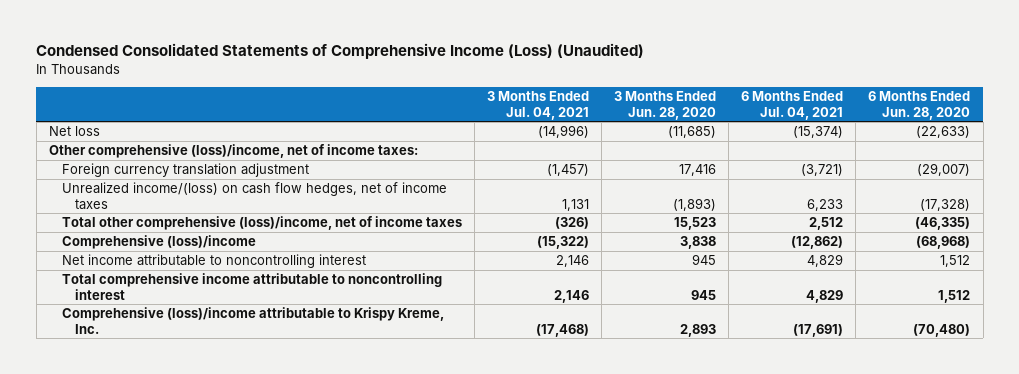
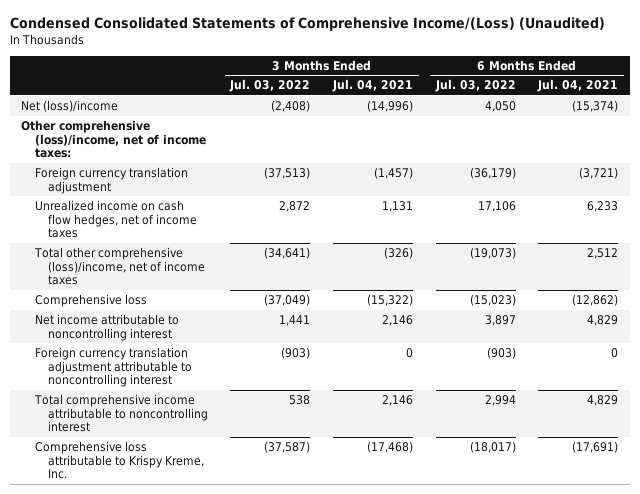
[36,43,645,60] Condensed Consolidated Statements of Comprehensive Income (Loss) (Unaudited) -> [9,17,605,32] Condensed Consolidated Statements of Comprehensive Income/(Loss) (Unaudited)
[614,91,717,120] 3 Months Ended Jun. 28, 2020 -> none
[868,91,971,120] 6 Months Ended Jun. 28, 2020 -> none
none -> [229,79,311,93] Jul. 03, 2022
none -> [434,79,516,93] Jul. 03, 2022
[48,126,100,137] Net loss -> [21,100,119,113] Net (loss)/income
[61,182,447,210] Unrealized income/(loss) on cash flow hedges, net of income taxes -> [34,200,197,239] Unrealized income on cash flow hedges, net of income taxes
[61,235,256,250] Comprehensive (loss)/income -> [34,294,147,308] Comprehensive loss
none -> [34,347,192,388] Foreign currency translation adjustment attributable to noncontrolling interest
[61,307,444,334] Comprehensive (loss)/income attributable to Krispy Kreme, Inc. -> [34,441,204,480] Comprehensive loss attributable to Krispy Kreme, Inc.

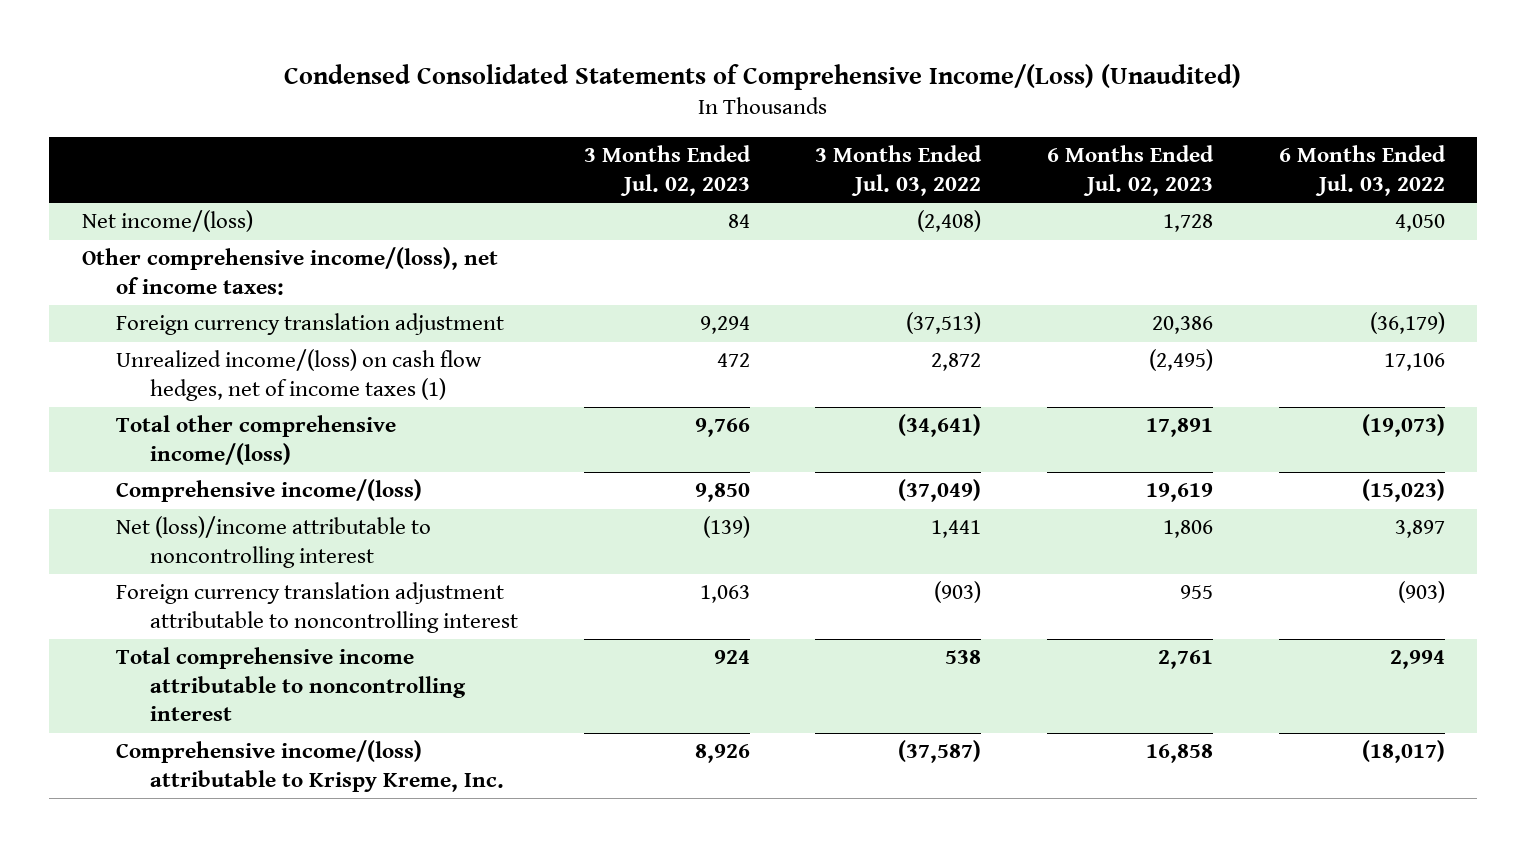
[332,79,414,93] Jul. 04, 2021 -> none
[537,79,619,93] Jul. 04, 2021 -> none
none -> [583,145,751,196] 3 Months Ended Jul. 02, 2023
none -> [1046,145,1214,196] 6 Months Ended Jul. 02, 2023
[21,100,119,113] Net (loss)/income -> [81,210,253,233] Net income/(loss)
[21,120,206,159] Other comprehensive (loss)/income, net of income taxes: -> [81,247,498,295] Other comprehensive income/(loss), net of income taxes:
[34,200,197,239] Unrealized income on cash flow hedges, net of income taxes -> [115,349,482,401] Unrealized income/(loss) on cash flow hedges, net of income taxes (1)
[33,247,205,286] Total other comprehensive (loss)/income, net of income taxes -> [115,415,396,465] Total other comprehensive income/(loss)
[34,294,147,308] Comprehensive loss -> [115,479,422,503] Comprehensive income/(loss)
[34,314,179,341] Net income attributable to noncontrolling interest -> [115,516,431,568] Net (loss)/income attributable to noncontrolling interest
[34,441,204,480] Comprehensive loss attributable to Krispy Kreme, Inc. -> [115,740,504,792] Comprehensive income/(loss) attributable to Krispy Kreme, Inc.

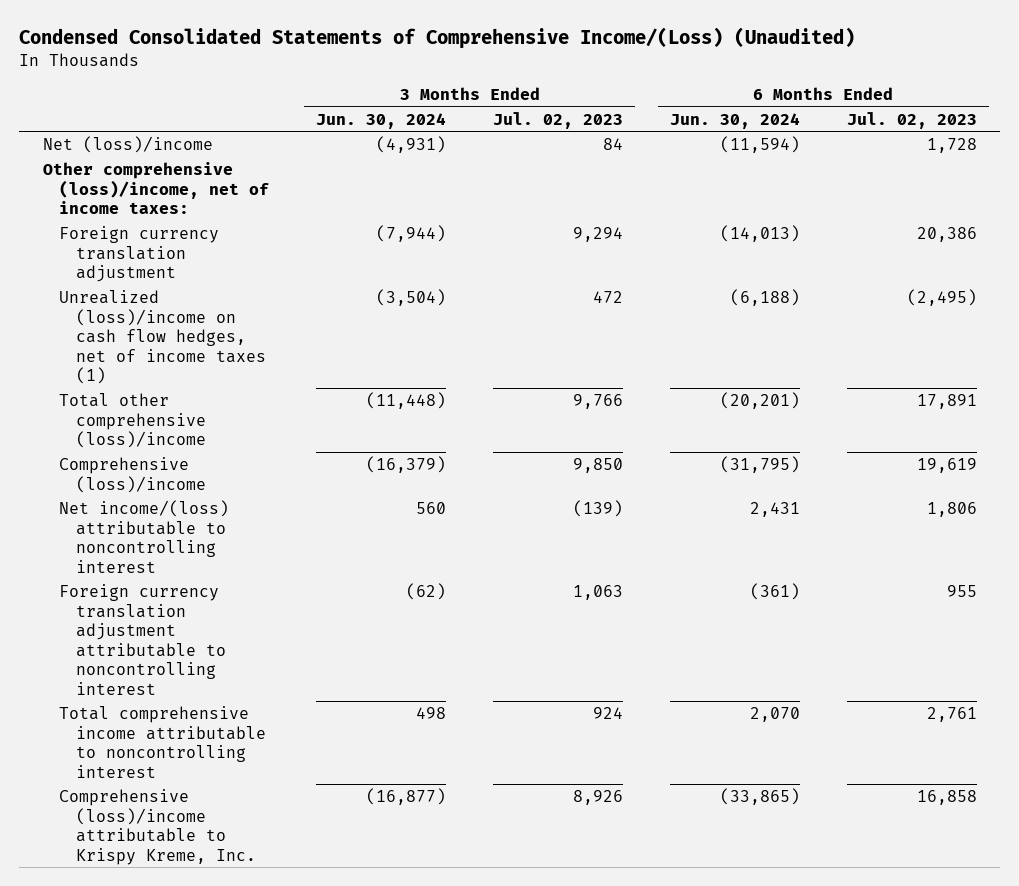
[815,145,983,196] 3 Months Ended Jul. 03, 2022 -> none
[1278,145,1446,196] 6 Months Ended Jul. 03, 2022 -> none
none -> [316,112,447,129] Jun. 30, 2024
none -> [669,112,800,129] Jun. 30, 2024
[81,210,253,233] Net income/(loss) -> [42,135,213,153] Net (loss)/income
[81,247,498,295] Other comprehensive income/(loss), net of income taxes: -> [42,161,270,215] Other comprehensive (loss)/income, net of income taxes:
[115,349,482,401] Unrealized income/(loss) on cash flow hedges, net of income taxes (1) -> [59,289,266,385] Unrealized (loss)/income on cash flow hedges, net of income taxes (1)
[115,415,396,465] Total other comprehensive income/(loss) -> [59,392,206,449] Total other comprehensive (loss)/income
[115,479,422,503] Comprehensive income/(loss) -> [59,456,206,493] Comprehensive (loss)/income
[115,516,431,568] Net (loss)/income attributable to noncontrolling interest -> [59,499,230,573] Net income/(loss) attributable to noncontrolling interest
[115,740,504,792] Comprehensive income/(loss) attributable to Krispy Kreme, Inc. -> [59,788,256,865] Comprehensive (loss)/income attributable to Krispy Kreme, Inc.

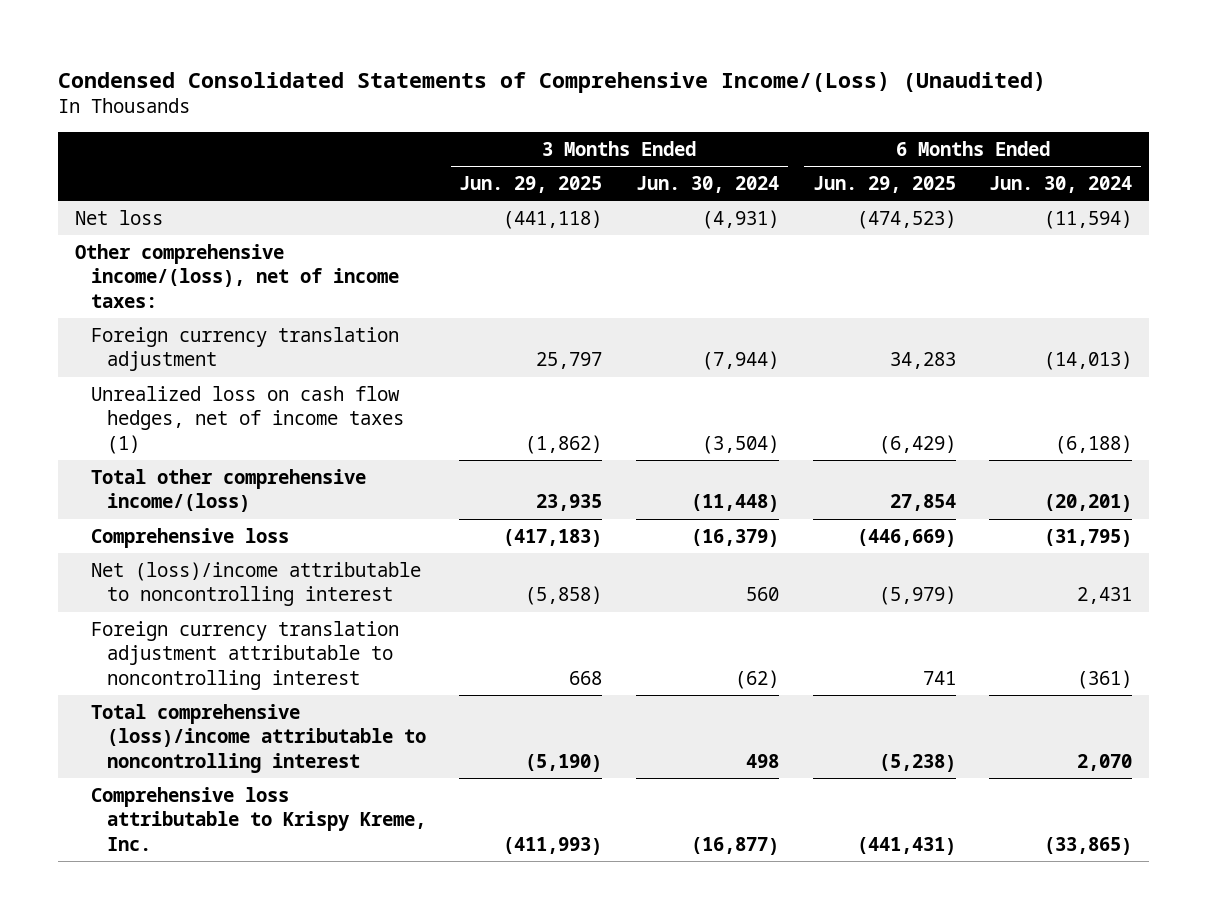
[493,111,624,129] Jul. 02, 2023 -> none
[846,111,977,129] Jul. 02, 2023 -> none
none -> [459,176,603,194] Jun. 29, 2025
none -> [812,176,956,194] Jun. 29, 2025
[42,135,213,153] Net (loss)/income -> [75,209,164,225] Net loss
[42,161,270,215] Other comprehensive (loss)/income, net of income taxes: -> [75,243,400,308] Other comprehensive income/(loss), net of income taxes:
[59,289,266,385] Unrealized (loss)/income on cash flow hedges, net of income taxes (1) -> [91,385,404,454] Unrealized loss on cash flow hedges, net of income taxes (1)
[59,392,206,449] Total other comprehensive (loss)/income -> [91,468,367,513] Total other comprehensive income/(loss)
[59,456,206,493] Comprehensive (loss)/income -> [91,527,290,548] Comprehensive loss
[59,499,230,573] Net income/(loss) attributable to noncontrolling interest -> [91,561,422,607] Net (loss)/income attributable to noncontrolling interest
[59,705,266,778] Total comprehensive income attributable to noncontrolling interest -> [91,703,426,773] Total comprehensive (loss)/income attributable to noncontrolling interest
[59,788,256,865] Comprehensive (loss)/income attributable to Krispy Kreme, Inc. -> [91,786,426,851] Comprehensive loss attributable to Krispy Kreme, Inc.

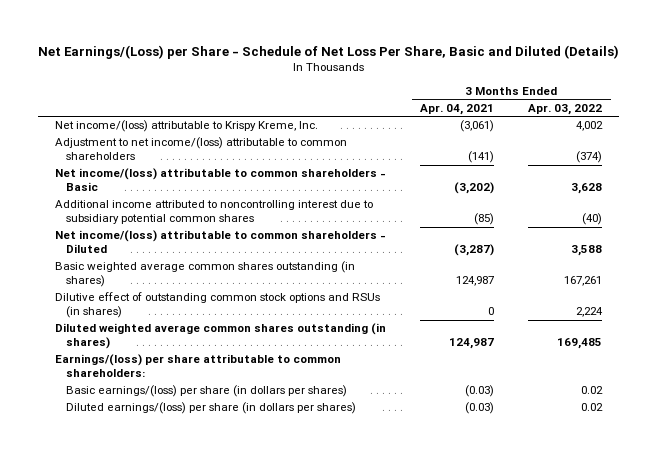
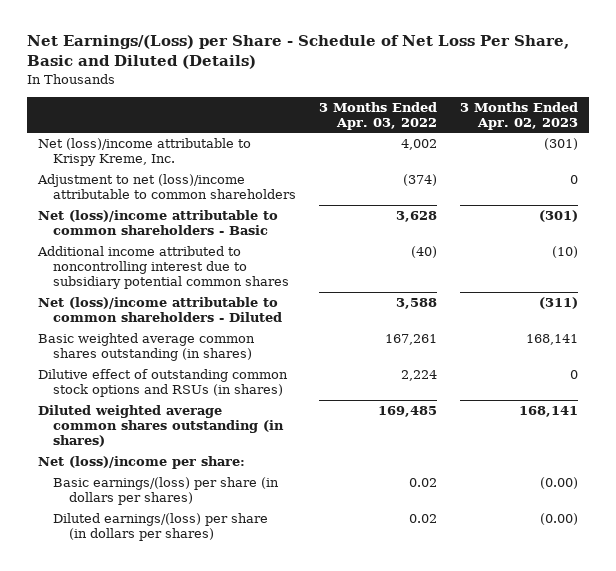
[420,103,495,115] Apr. 04, 2021 -> none
none -> [459,101,578,130] 3 Months Ended Apr. 02, 2023
[55,120,319,133] Net income/(loss) attributable to Krispy Kreme, Inc. -> [37,138,251,167] Net (loss)/income attributable to Krispy Kreme, Inc.
[55,137,348,161] Adjustment to net income/(loss) attributable to common shareholders -> [36,174,297,200] Adjustment to net (loss)/income attributable to common shareholders
[55,168,387,192] Net income/(loss) attributable to common shareholders - Basic -> [37,210,278,236] Net (loss)/income attributable to common shareholders - Basic
[55,230,387,254] Net income/(loss) attributable to common shareholders - Diluted -> [37,297,283,323] Net (loss)/income attributable to common shareholders - Diluted
[55,354,342,378] Earnings/(loss) per share attributable to common shareholders: -> none
none -> [37,456,245,470] Net (loss)/income per share:

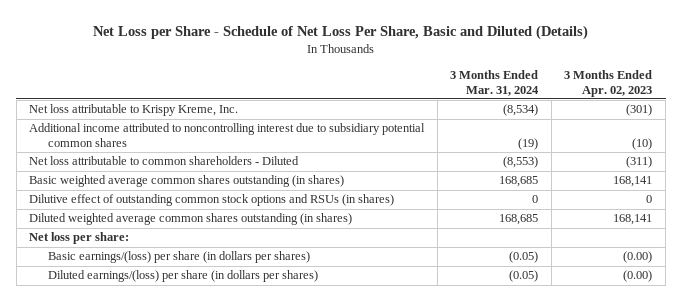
[26,35,569,70] Net Earnings/(Loss) per Share - Schedule of Net Loss Per Share, Basic and Diluted (Details) -> [92,25,588,41] Net Loss per Share - Schedule of Net Loss Per Share, Basic and Diluted (Details)
[319,101,438,130] 3 Months Ended Apr. 03, 2022 -> none
none -> [450,70,540,96] 3 Months Ended Mar. 31, 2024
[36,174,297,200] Adjustment to net (loss)/income attributable to common shareholders -> none
[37,210,278,236] Net (loss)/income attributable to common shareholders - Basic -> none
[37,138,251,167] Net (loss)/income attributable to Krispy Kreme, Inc. -> [29,104,239,117] Net loss attributable to Krispy Kreme, Inc.
[37,297,283,323] Net (loss)/income attributable to common shareholders - Diluted -> [29,156,300,166] Net loss attributable to common shareholders - Diluted
[37,456,245,470] Net (loss)/income per share: -> [29,232,130,245] Net loss per share:

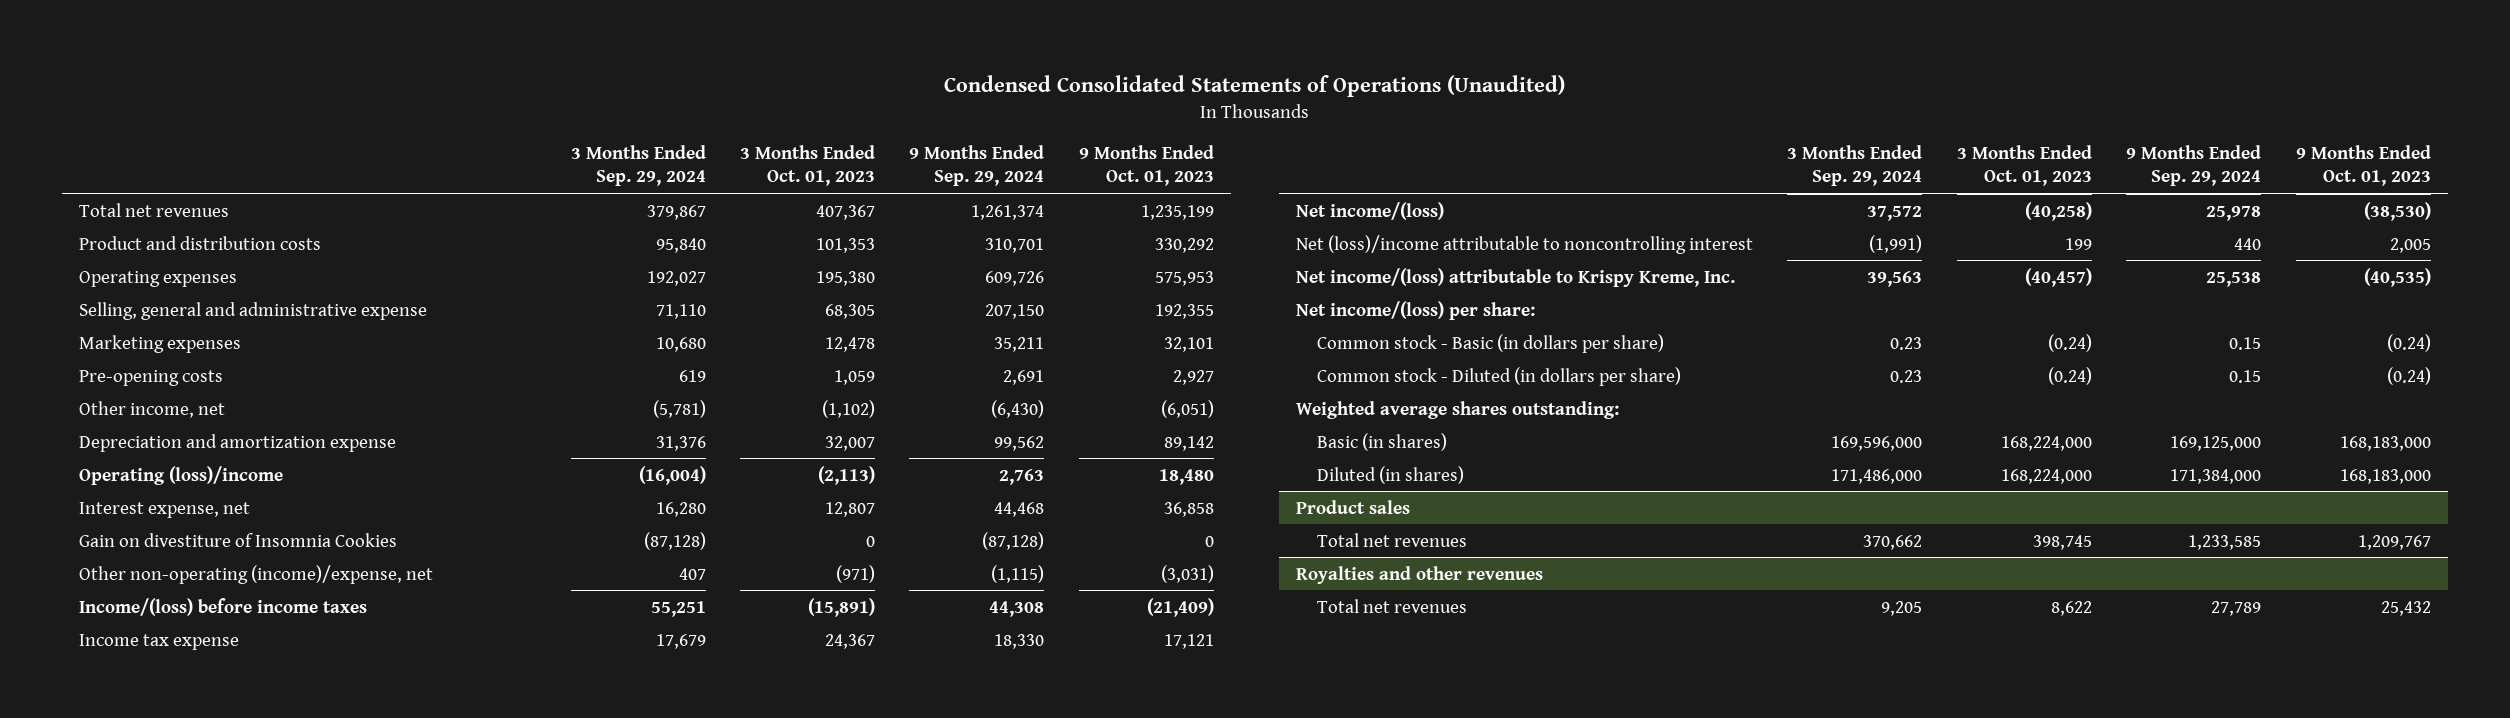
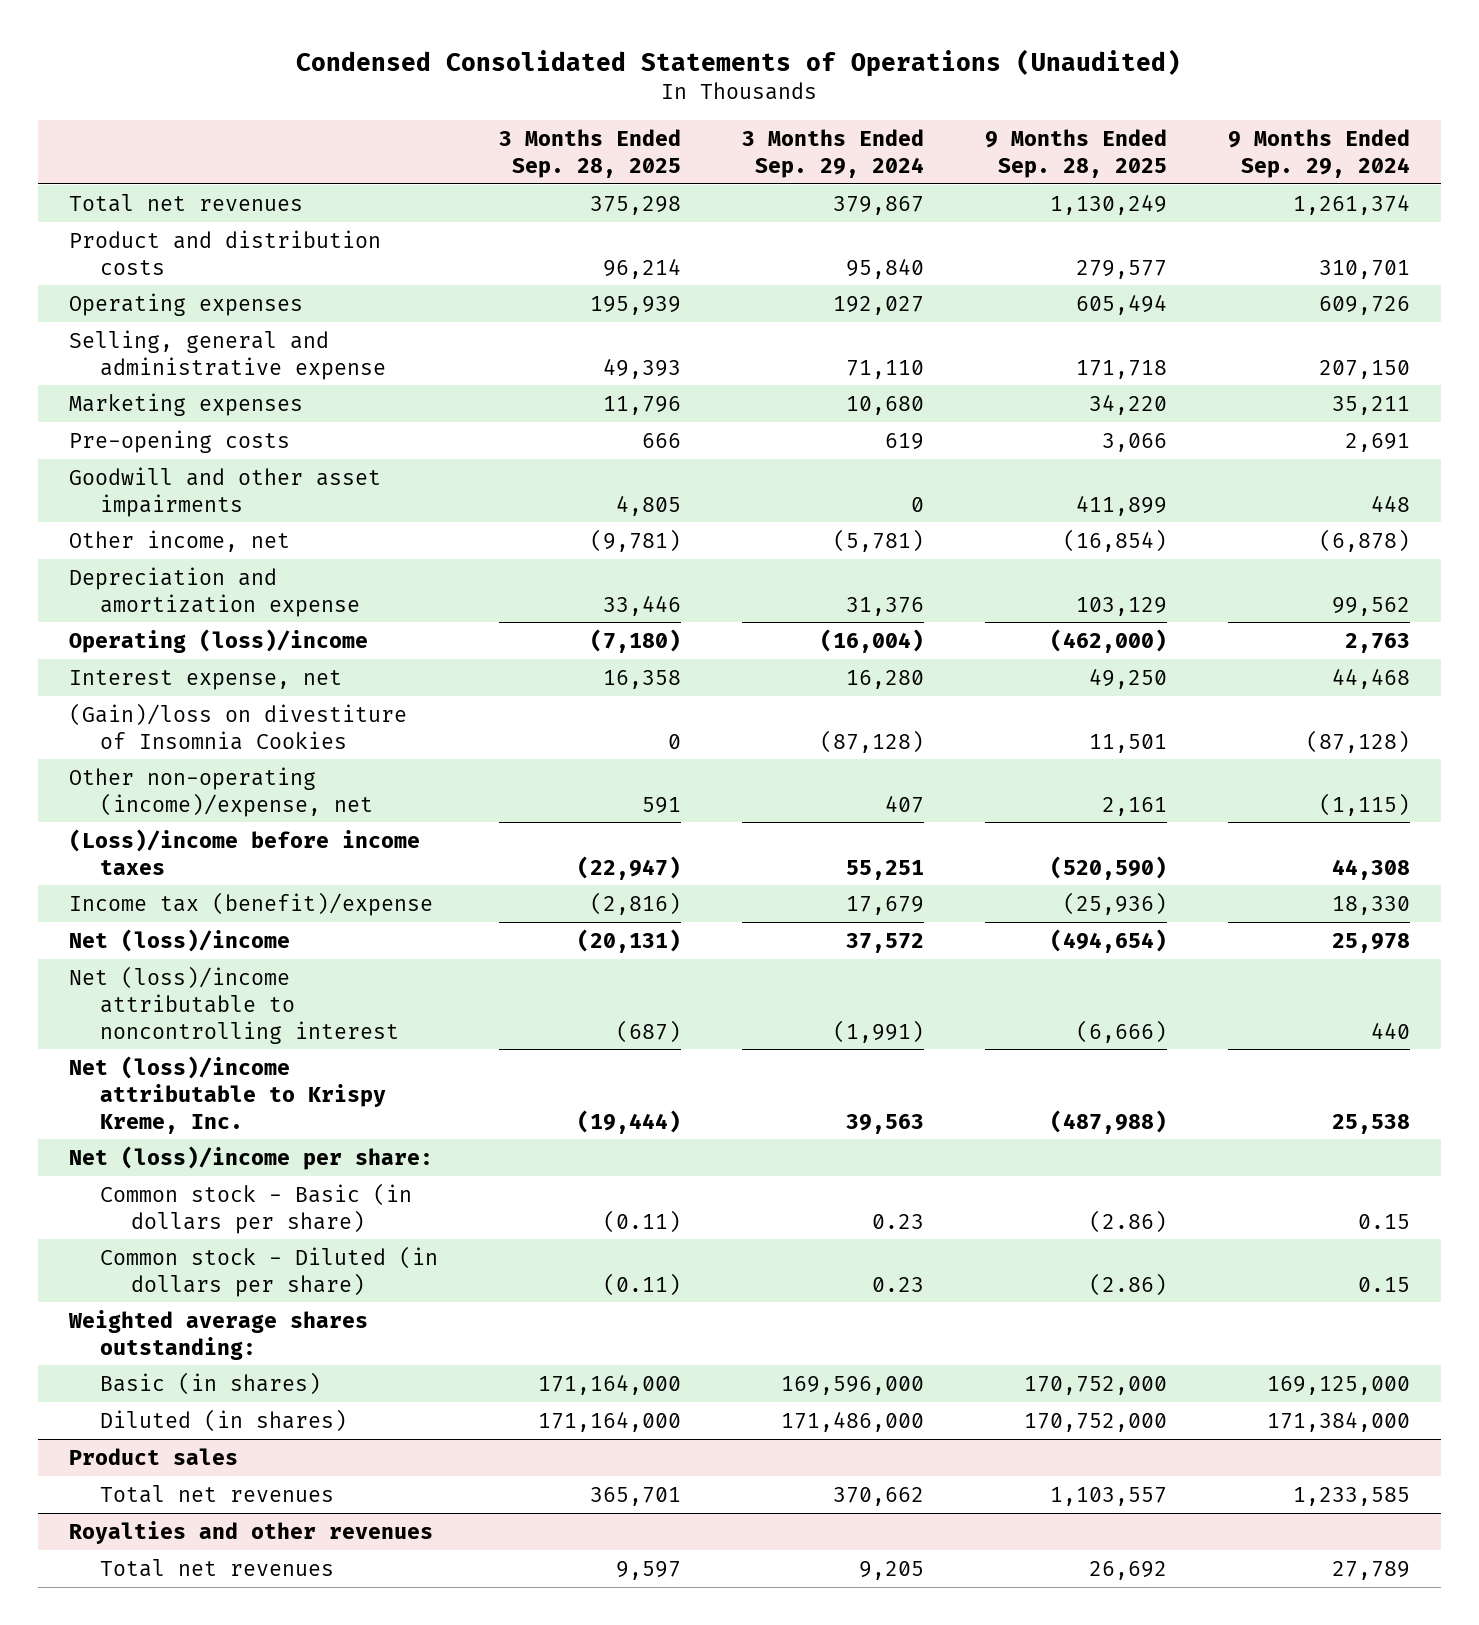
[739,145,875,187] 3 Months Ended Oct. 01, 2023 -> none
[1078,145,1214,187] 9 Months Ended Oct. 01, 2023 -> none
none -> [498,128,681,178] 3 Months Ended Sep. 28, 2025
none -> [985,128,1168,178] 9 Months Ended Sep. 28, 2025
none -> [68,466,381,517] Goodwill and other asset impairments
[991,399,1045,418] (6,430) -> [1319,528,1411,552] (6,878)
[79,532,398,547] Gain on divestiture of Insomnia Cookies -> [68,702,407,750] (Gain)/loss on divestiture of Insomnia Cookies
[79,597,368,616] Income/(loss) before income taxes -> [68,828,420,875] (Loss)/income before income taxes
[79,633,240,650] Income tax expense -> [68,891,433,916] Income tax (benefit)/expense
[1296,201,1445,220] Net income/(loss) -> [68,928,290,952] Net (loss)/income
[1296,267,1736,287] Net income/(loss) attributable to Krispy Kreme, Inc. -> [68,1055,386,1134] Net (loss)/income attributable to Krispy Kreme, Inc.
[1296,300,1536,320] Net income/(loss) per share: -> [68,1145,433,1170] Net (loss)/income per share:

